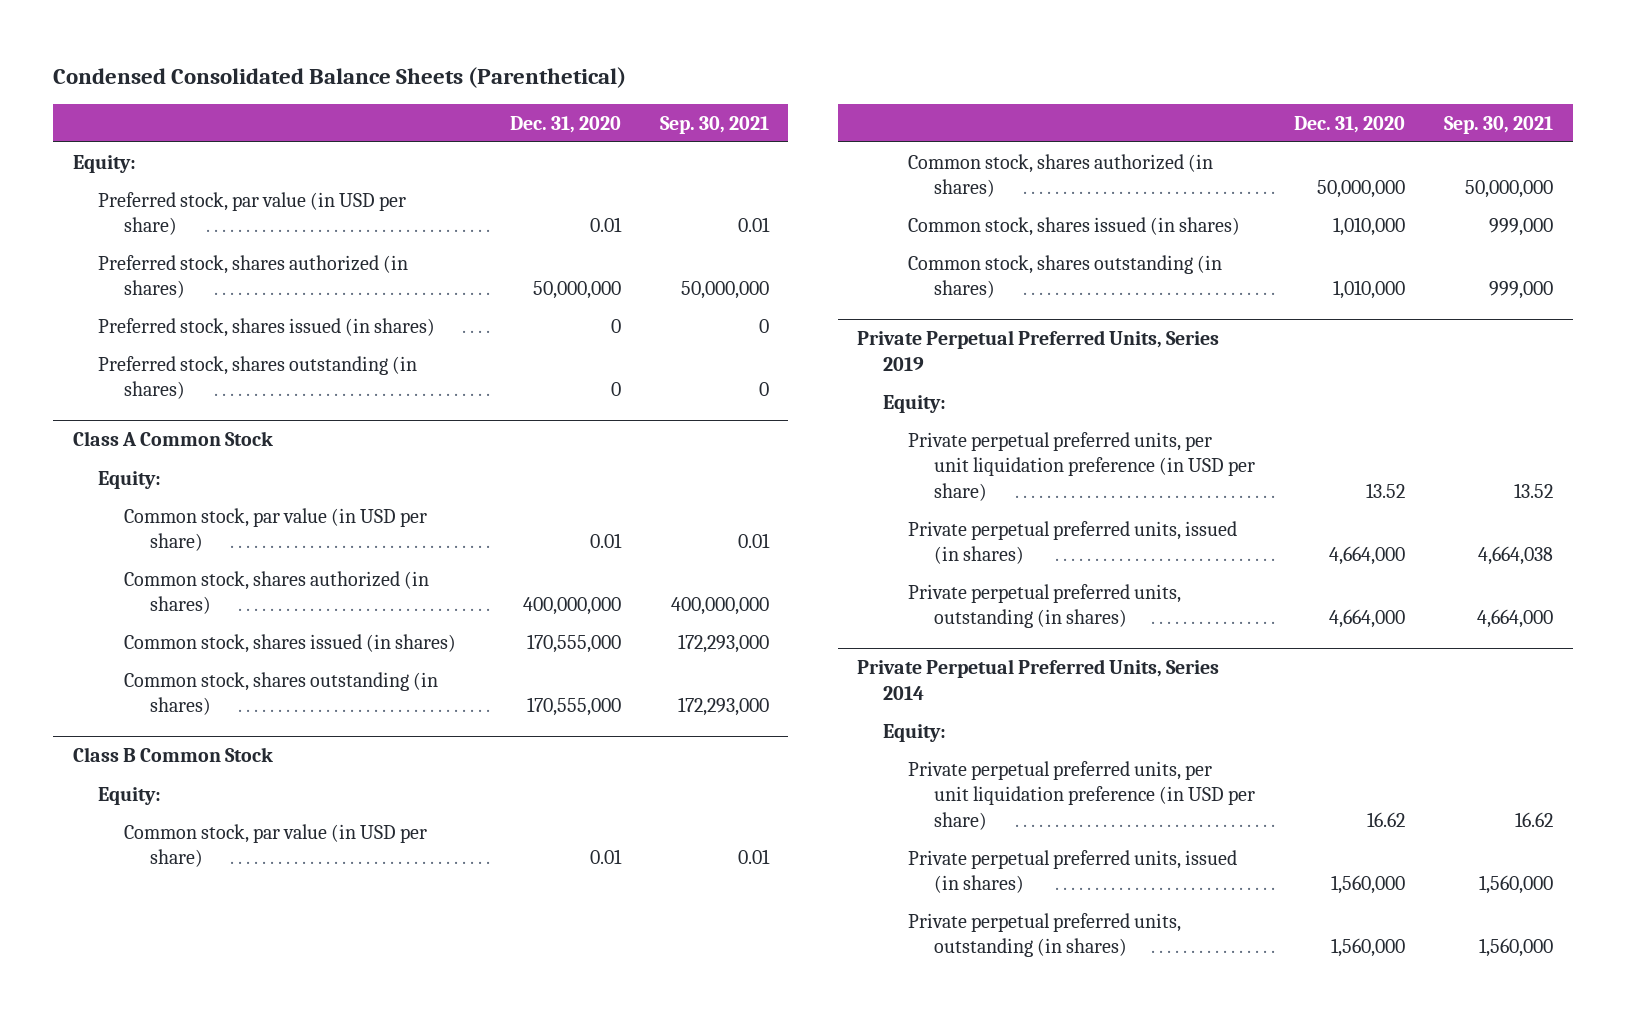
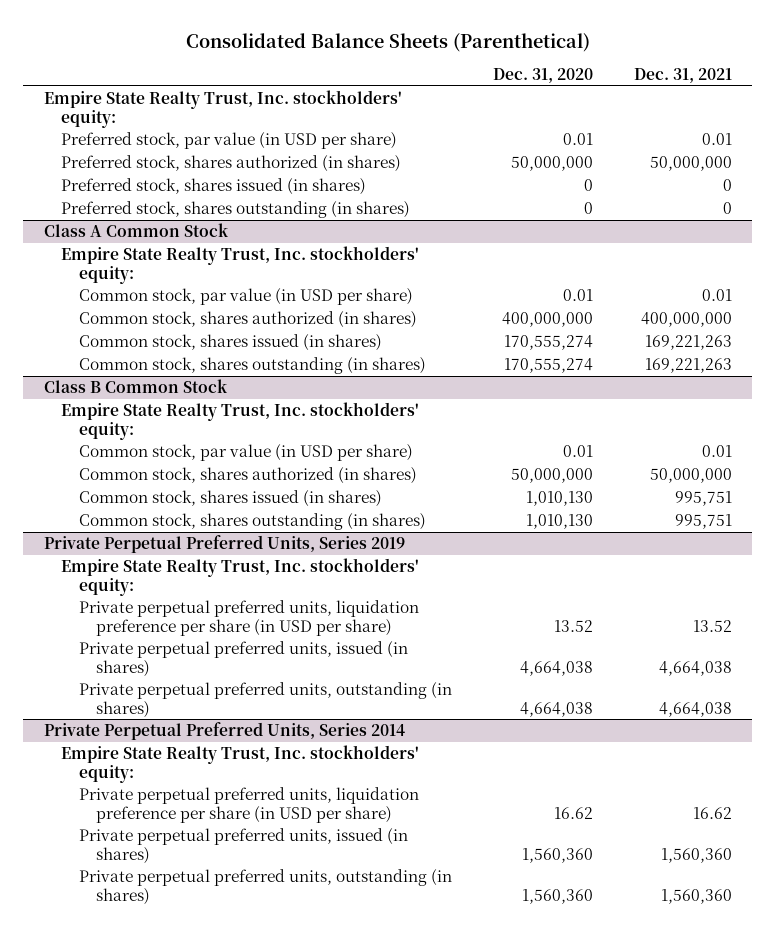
[53,67,627,89] Condensed Consolidated Balance Sheets (Parenthetical) -> [185,32,590,52] Consolidated Balance Sheets (Parenthetical)
[659,115,769,134] Sep. 30, 2021 -> none
none -> [633,68,732,84] Dec. 31, 2021
[72,154,136,173] Equity: -> none
none -> [43,90,402,128] Empire State Realty Trust, Inc. stockholders' equity:
[98,470,162,489] Equity: -> none
none -> [61,246,420,284] Empire State Realty Trust, Inc. stockholders' equity:
[526,633,621,653] 170,555,000 -> [503,335,593,351] 170,555,274
[526,697,621,717] 170,555,000 -> [503,358,593,374] 170,555,274
[98,786,162,805] Equity: -> none
none -> [61,402,420,440] Empire State Realty Trust, Inc. stockholders' equity:
[1333,216,1406,236] 1,010,000 -> [525,491,593,507] 1,010,130
[1333,280,1406,300] 1,010,000 -> [525,514,593,530] 1,010,130
[882,394,946,413] Equity: -> none
none -> [61,558,420,596] Empire State Realty Trust, Inc. stockholders' equity:
[908,431,1255,501] Private perpetual preferred units, per unit liquidation preference (in USD per share) -> [78,600,419,636] Private perpetual preferred units, liquidation preference per share (in USD per share)
[1329,546,1406,566] 4,664,000 -> [519,660,593,676] 4,664,038
[1329,609,1406,629] 4,664,000 -> [519,701,593,717] 4,664,038
[882,723,946,742] Equity: -> none
none -> [61,745,420,783] Empire State Realty Trust, Inc. stockholders' equity:
[908,760,1255,830] Private perpetual preferred units, per unit liquidation preference (in USD per share) -> [78,787,419,823] Private perpetual preferred units, liquidation preference per share (in USD per share)
[1331,875,1406,895] 1,560,000 -> [521,847,593,863] 1,560,360
[1331,938,1406,958] 1,560,000 -> [521,888,593,904] 1,560,360

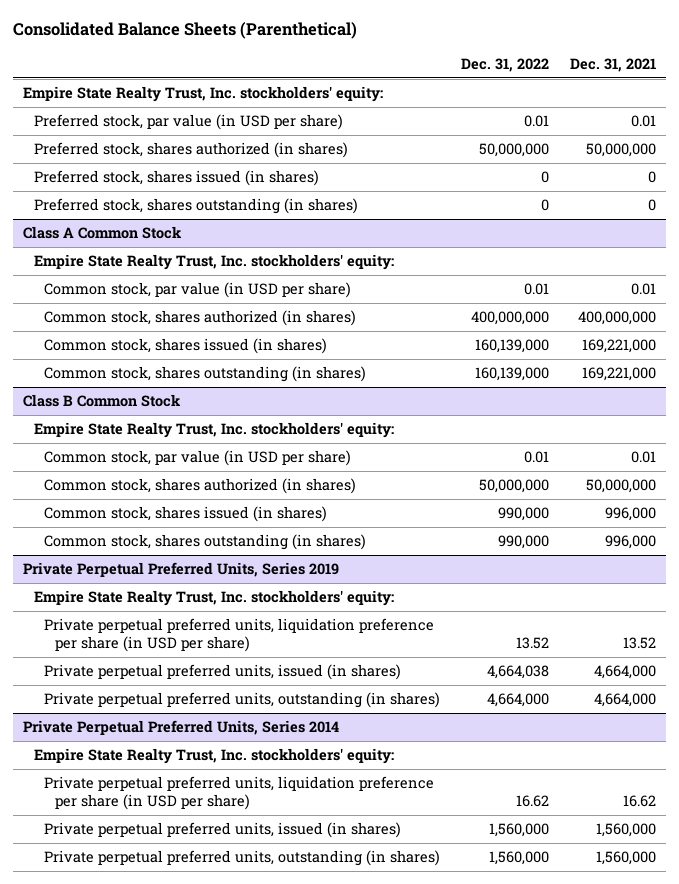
[492,68,593,84] Dec. 31, 2020 -> none
none -> [461,57,550,72] Dec. 31, 2022
[644,335,732,351] 169,221,263 -> [581,339,656,354] 169,221,000
[644,358,732,374] 169,221,263 -> [581,367,656,382] 169,221,000
[674,491,732,507] 995,751 -> [604,507,656,522] 996,000
[674,514,732,530] 995,751 -> [604,535,656,550] 996,000
[658,660,732,676] 4,664,038 -> [593,665,656,680] 4,664,000
[658,701,732,717] 4,664,038 -> [593,693,656,708] 4,664,000
[660,847,732,863] 1,560,360 -> [595,823,656,838] 1,560,000
[660,888,732,904] 1,560,360 -> [595,851,656,866] 1,560,000

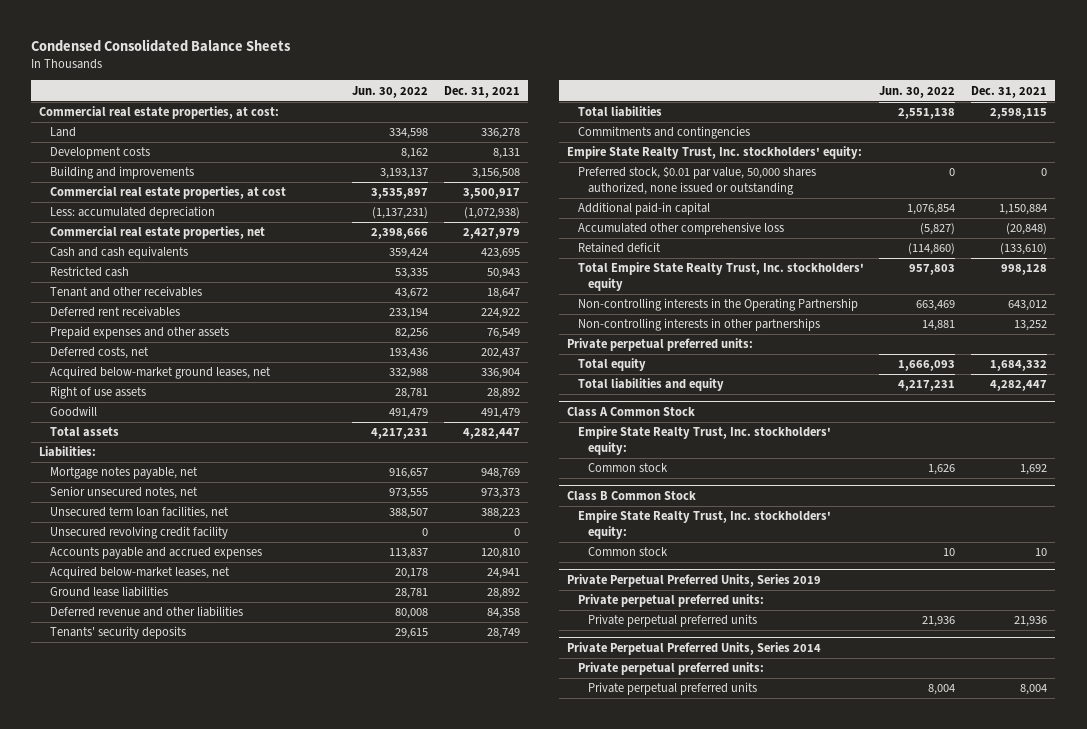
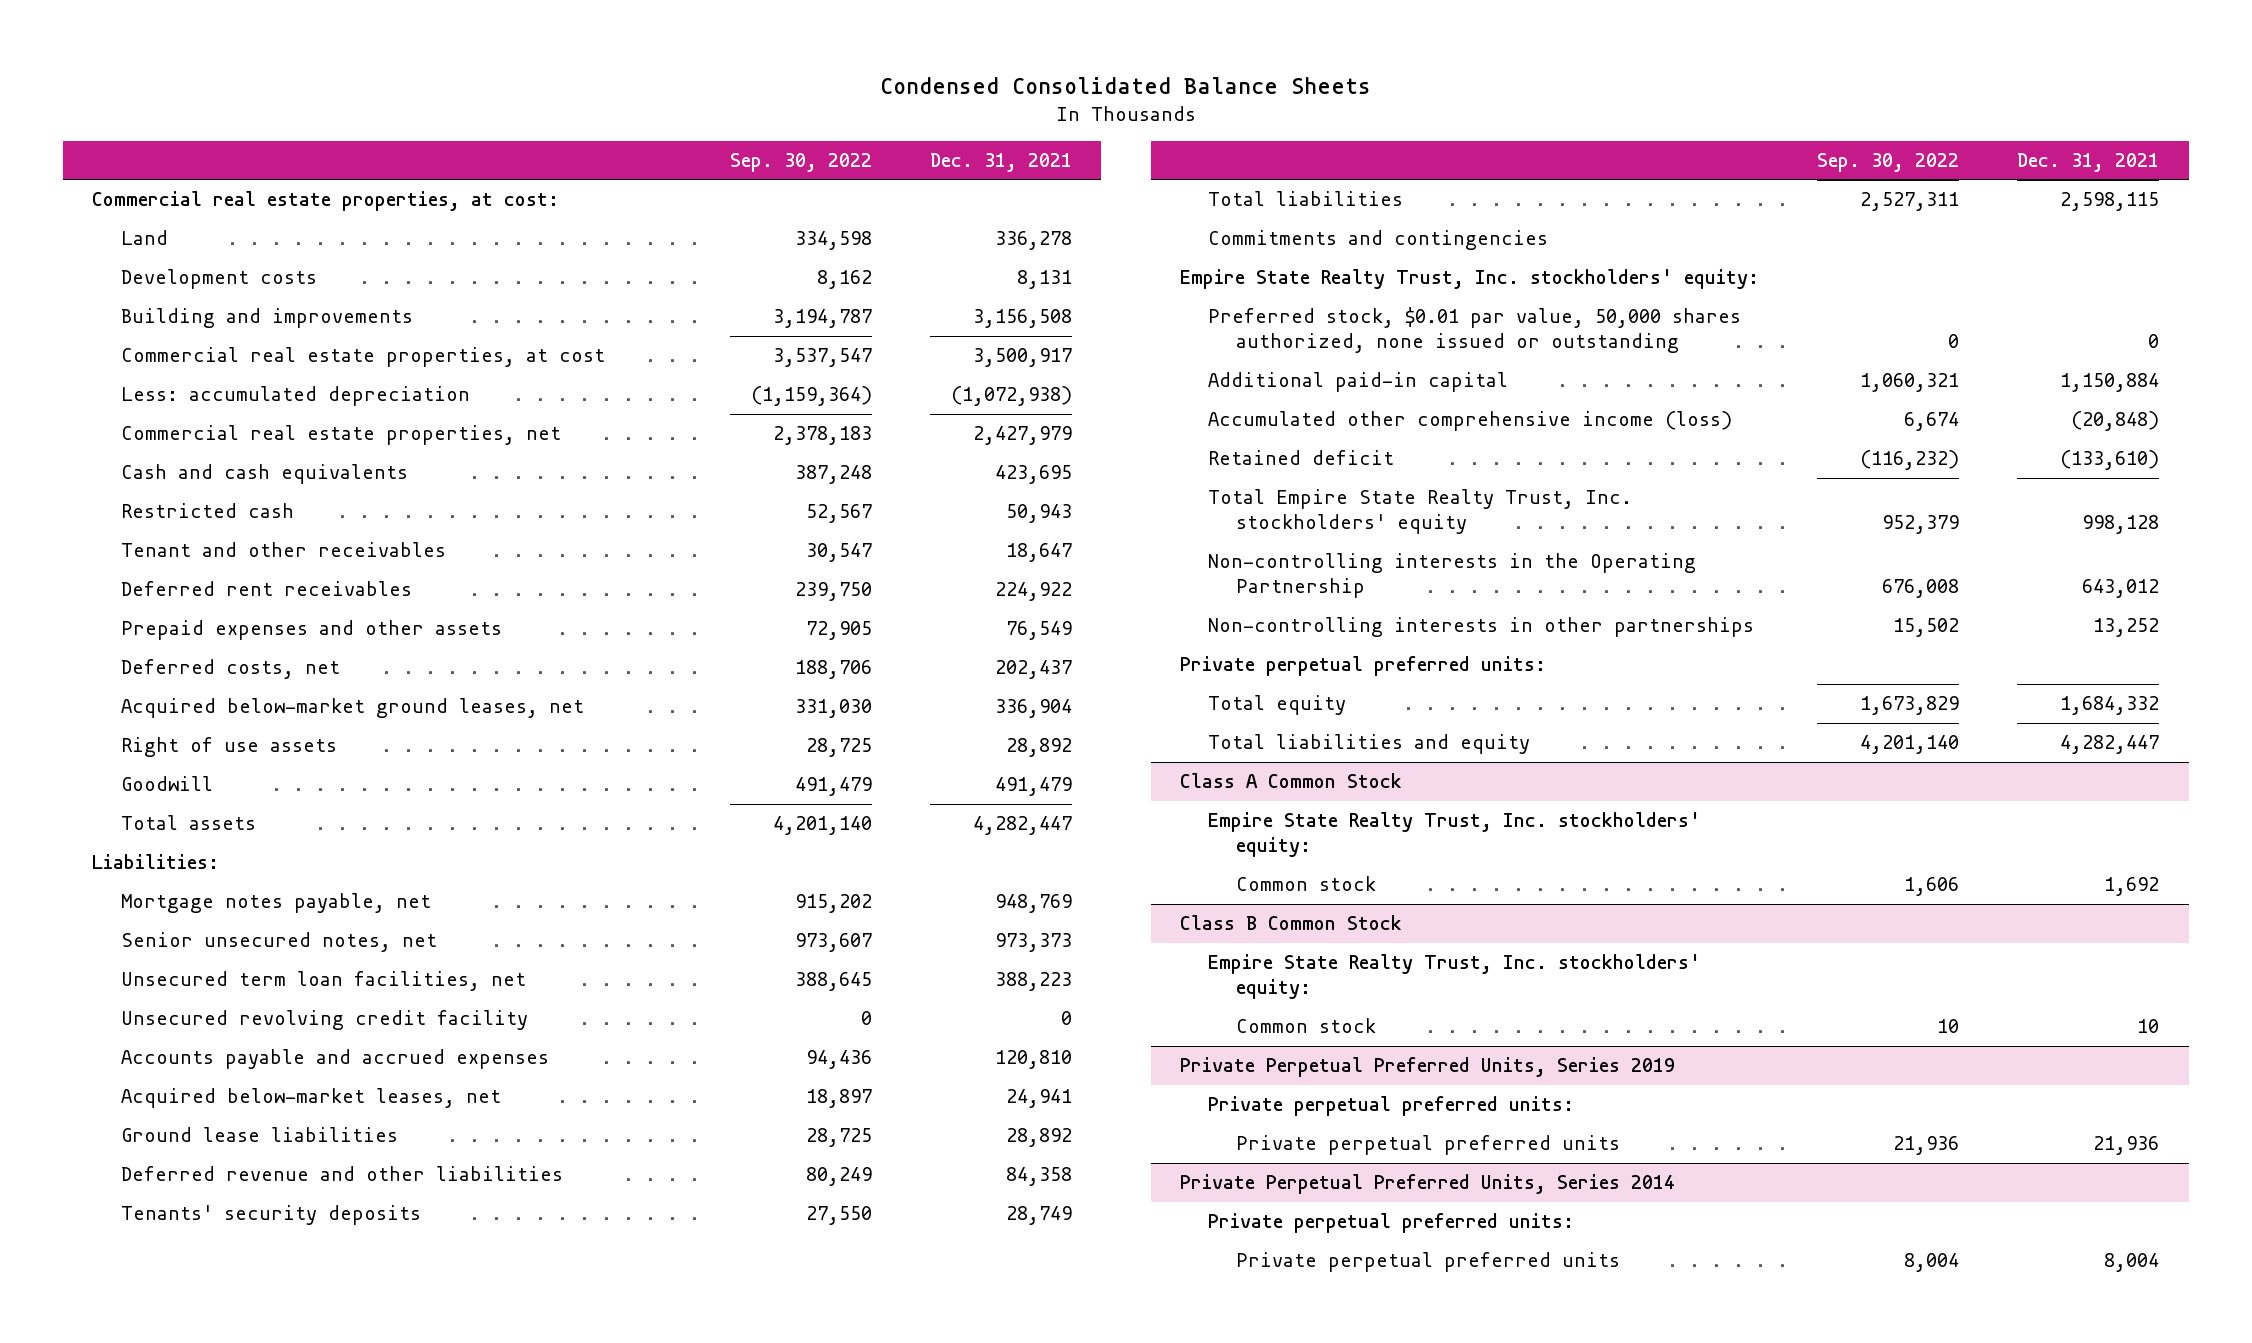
[351,85,428,98] Jun. 30, 2022 -> none
none -> [729,152,872,172] Sep. 30, 2022
[577,222,784,236] Accumulated other comprehensive loss -> [1208,411,1733,432] Accumulated other comprehensive income (loss)

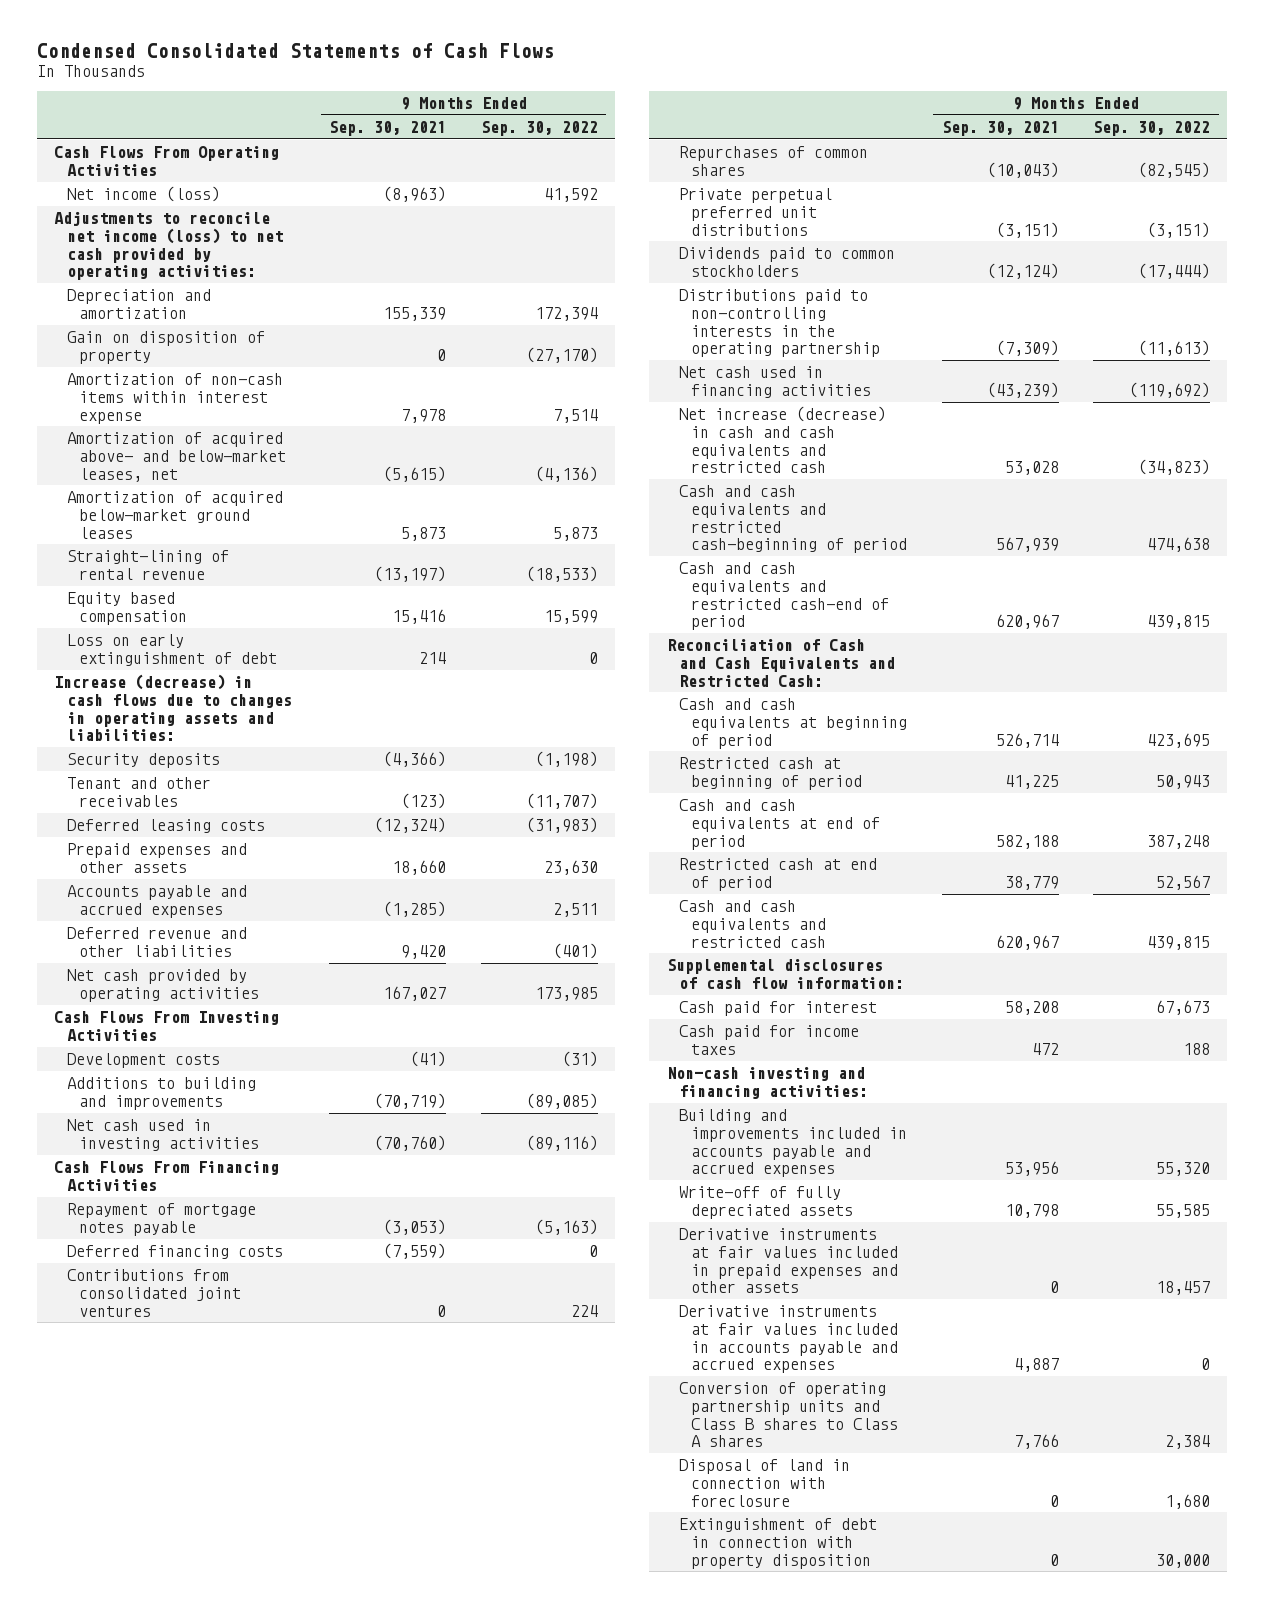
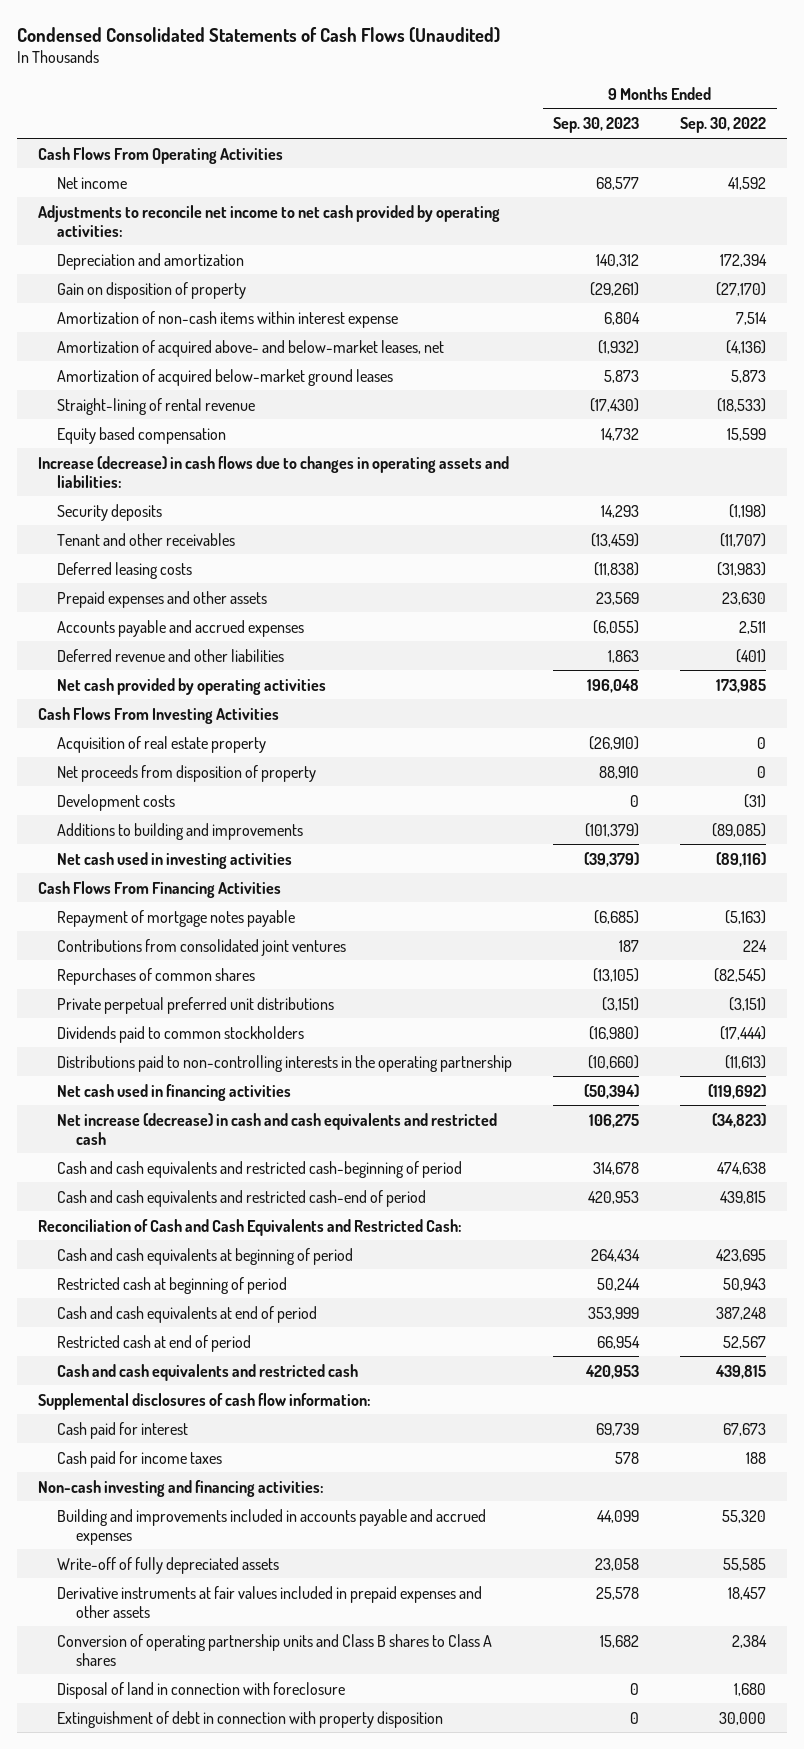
[37,43,555,59] Condensed Consolidated Statements of Cash Flows -> [17,26,501,43] Condensed Consolidated Statements of Cash Flows (Unaudited)
[329,121,447,137] Sep. 30, 2021 -> none
none -> [553,117,640,134] Sep. 30, 2023
[66,186,220,203] Net income (loss) -> [56,176,127,189] Net income
[54,211,283,281] Adjustments to reconcile net income (loss) to net cash provided by operating activities: -> [37,204,500,237] Adjustments to reconcile net income to net cash provided by operating activities:
[66,634,278,667] Loss on early extinguishment of debt -> none
none -> [56,735,266,753] Acquisition of real estate property
none -> [56,764,316,782] Net proceeds from disposition of property
[66,1245,283,1260] Deferred financing costs -> none
[678,1305,899,1374] Derivative instruments at fair values included in accounts payable and accrued expenses -> none

